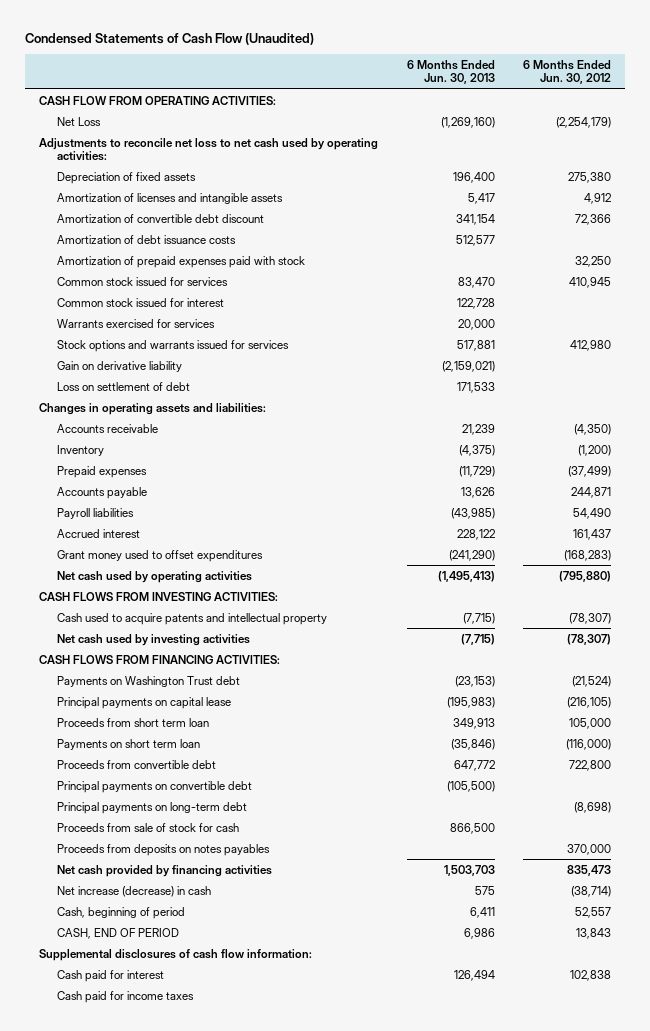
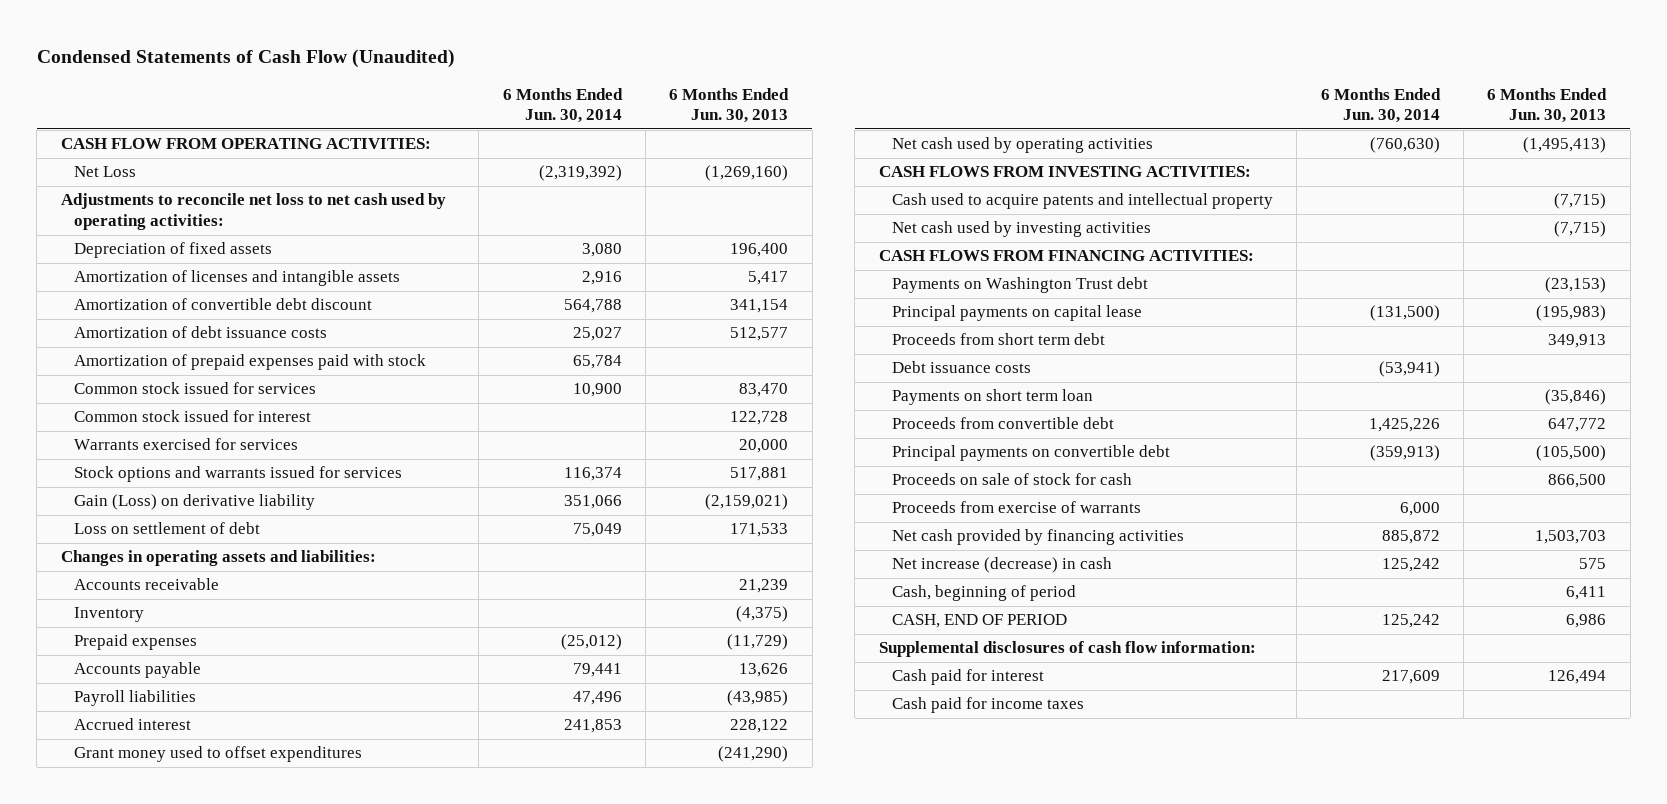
[522,59,611,85] 6 Months Ended Jun. 30, 2012 -> none
none -> [502,87,623,124] 6 Months Ended Jun. 30, 2014
[56,360,182,372] Gain on derivative liability -> [74,494,316,511] Gain (Loss) on derivative liability
[56,717,209,727] Proceeds from short term loan -> [892,333,1106,346] Proceeds from short term debt
none -> [892,361,1032,374] Debt issuance costs
[56,801,247,814] Principal payments on long-term debt -> none
[56,843,270,856] Proceeds from deposits on notes payables -> none
[56,822,239,832] Proceeds from sale of stock for cash -> [892,473,1133,486] Proceeds on sale of stock for cash
none -> [892,501,1142,514] Proceeds from exercise of warrants

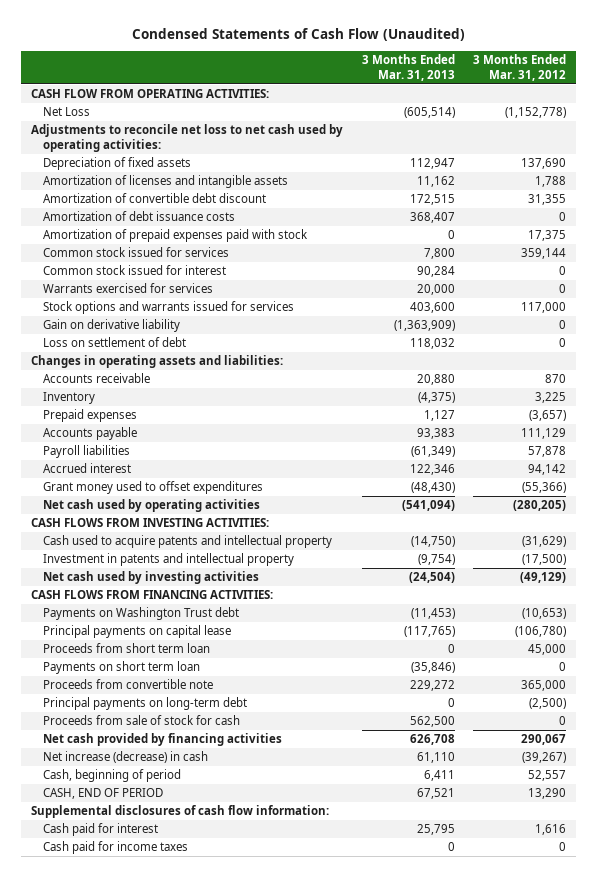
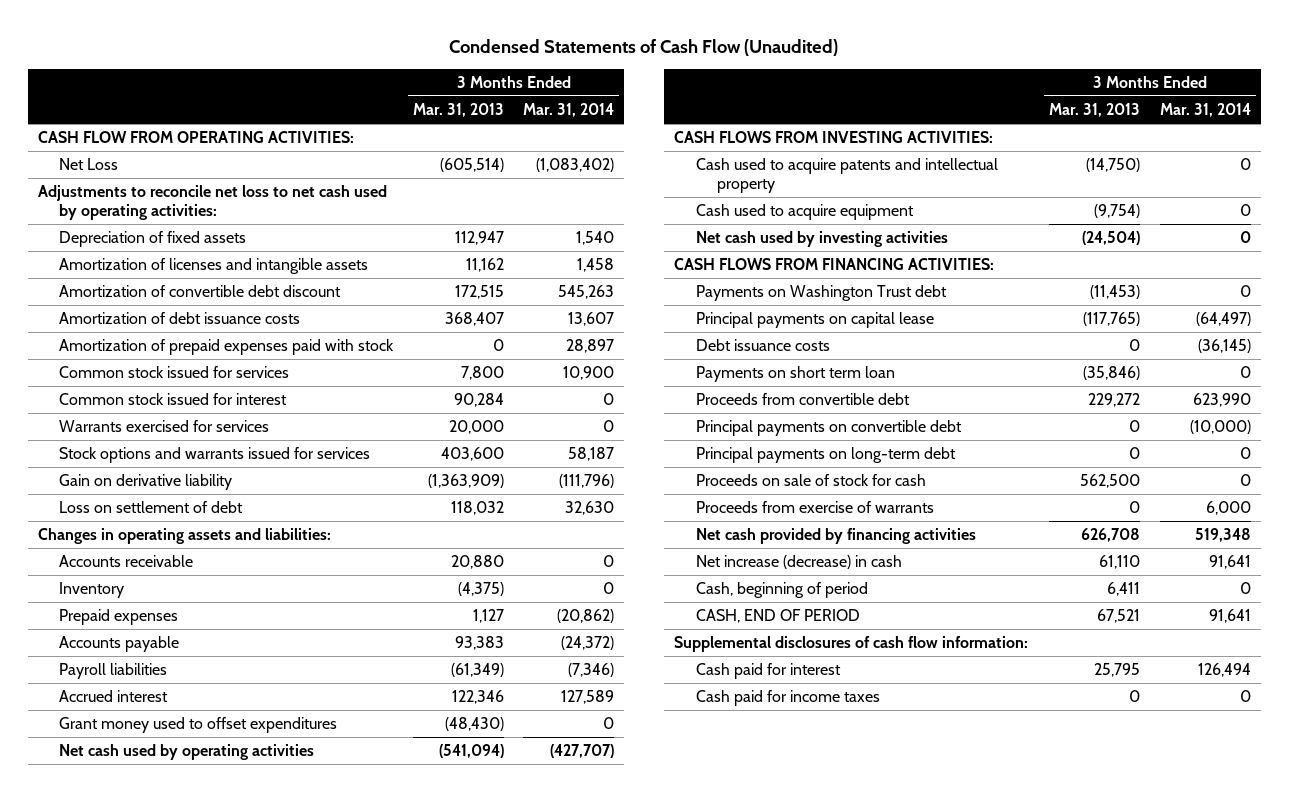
[473,54,567,81] 3 Months Ended Mar. 31, 2012 -> none
none -> [523,103,615,118] Mar. 31, 2014
[43,553,295,567] Investment in patents and intellectual property -> [695,204,914,221] Cash used to acquire equipment
[43,643,211,654] Proceeds from short term loan -> none
none -> [695,339,830,352] Debt issuance costs
[43,679,214,690] Proceeds from convertible note -> [695,393,910,406] Proceeds from convertible debt
none -> [695,420,962,437] Principal payments on convertible debt
[43,715,241,726] Proceeds from sale of stock for cash -> [695,474,926,487] Proceeds on sale of stock for cash
none -> [695,501,934,514] Proceeds from exercise of warrants

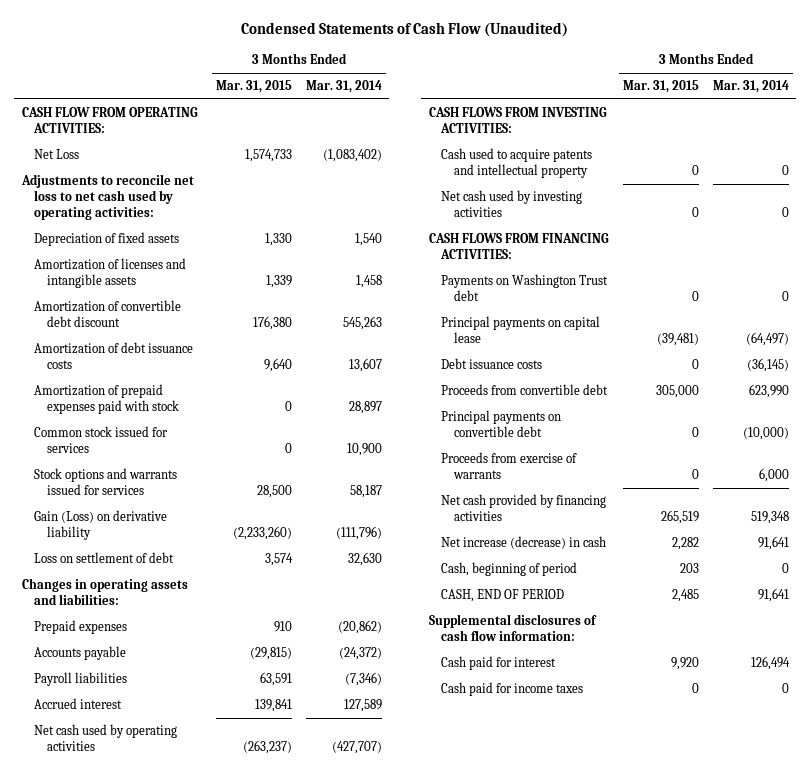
[412,103,504,118] Mar. 31, 2013 -> none
none -> [215,80,292,94] Mar. 31, 2015
[58,393,287,406] Common stock issued for interest -> none
[58,420,269,433] Warrants exercised for services -> none
[58,474,232,491] Gain on derivative liability -> [34,510,168,541] Gain (Loss) on derivative liability
[58,555,193,568] Accounts receivable -> none
[58,582,124,599] Inventory -> none
[58,717,337,734] Grant money used to offset expenditures -> none
[695,204,914,221] Cash used to acquire equipment -> none
[695,366,895,383] Payments on short term loan -> none
[695,447,956,464] Principal payments on long-term debt -> none
[695,474,926,487] Proceeds on sale of stock for cash -> none

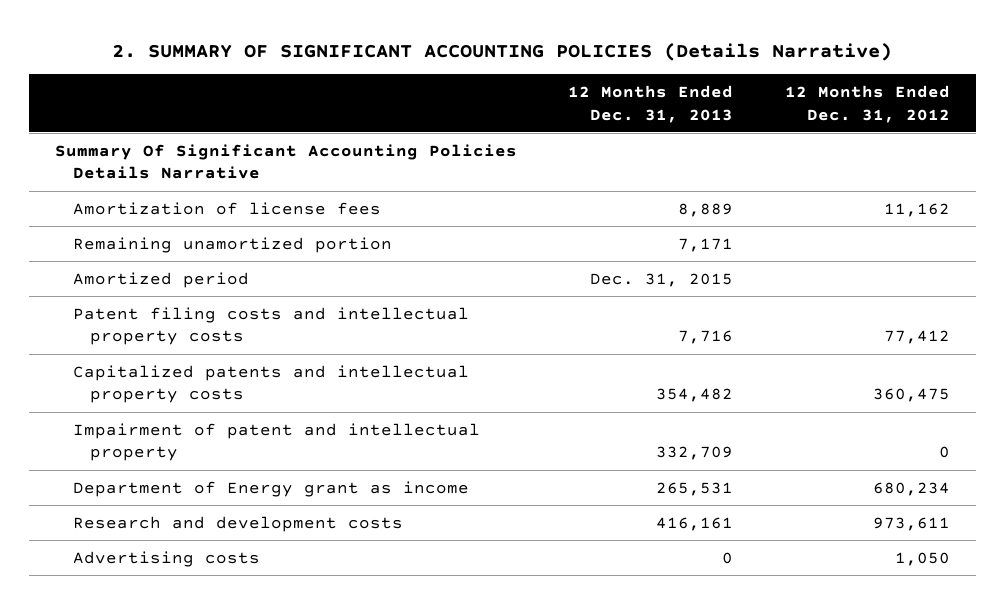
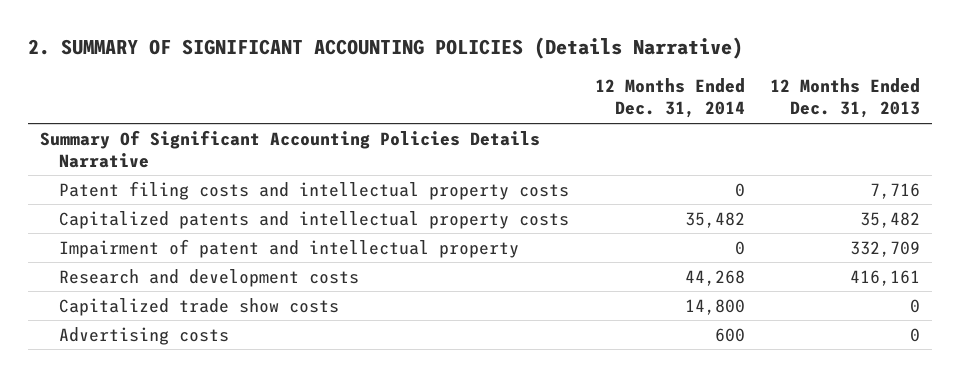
[785,84,951,123] 12 Months Ended Dec. 31, 2012 -> none
none -> [594,78,745,119] 12 Months Ended Dec. 31, 2014
[72,201,381,215] Amortization of license fees -> none
[72,236,392,253] Remaining unamortized portion -> none
[72,271,249,288] Amortized period -> none
[656,388,734,403] 354,482 -> [859,211,920,228] 35,482
[72,480,469,497] Department of Energy grant as income -> none
none -> [59,297,340,316] Capitalized trade show costs

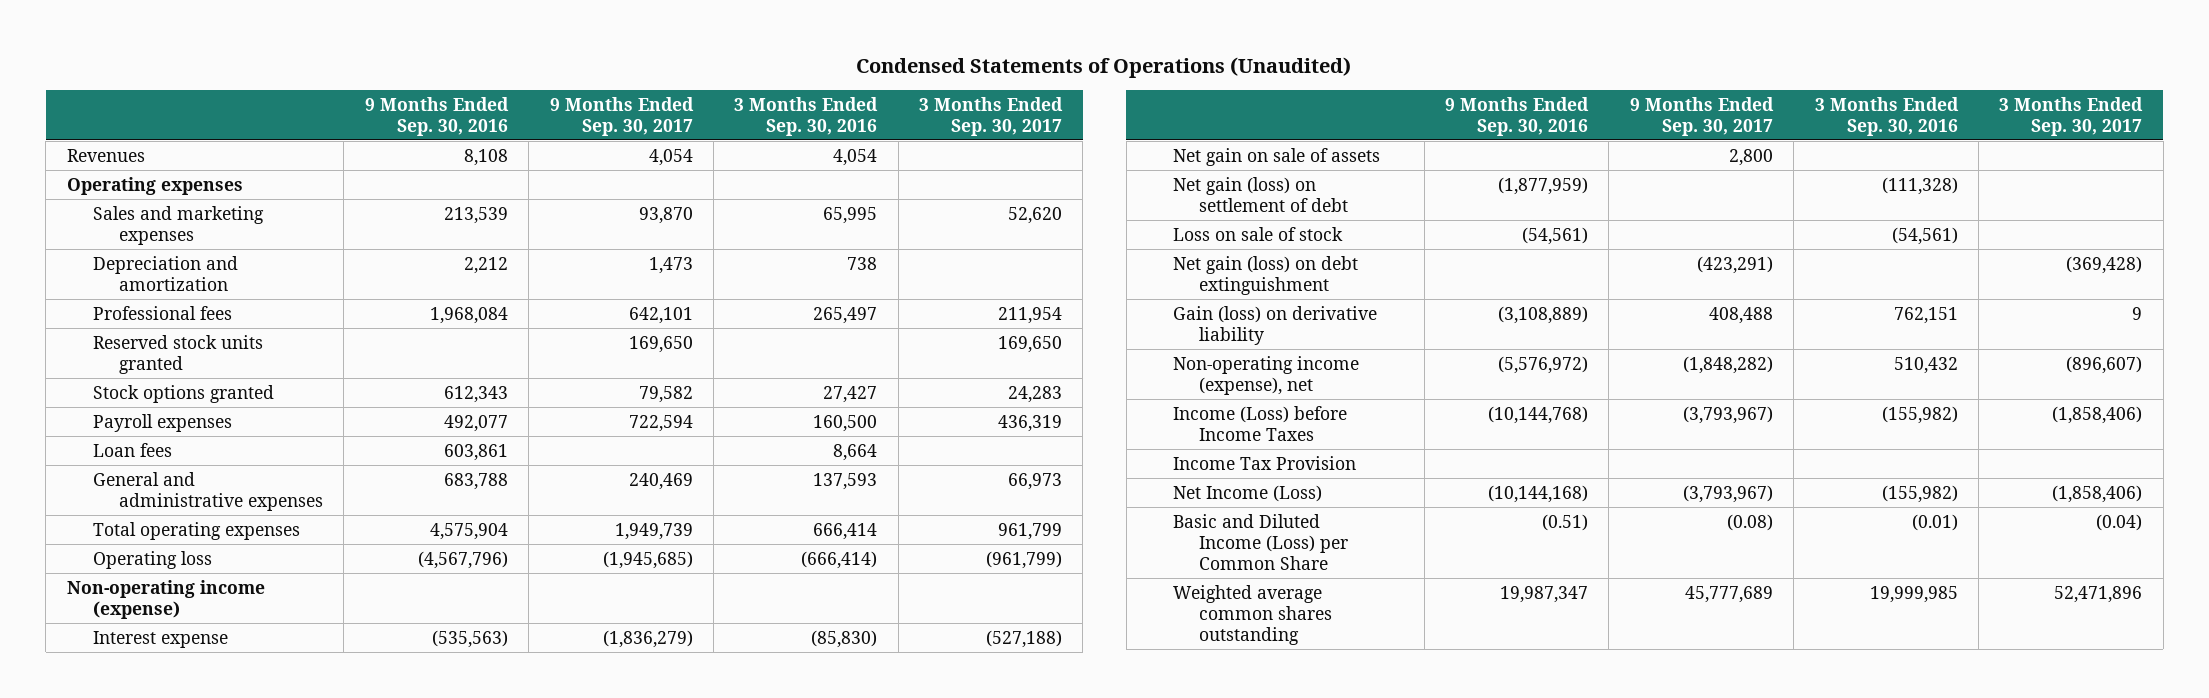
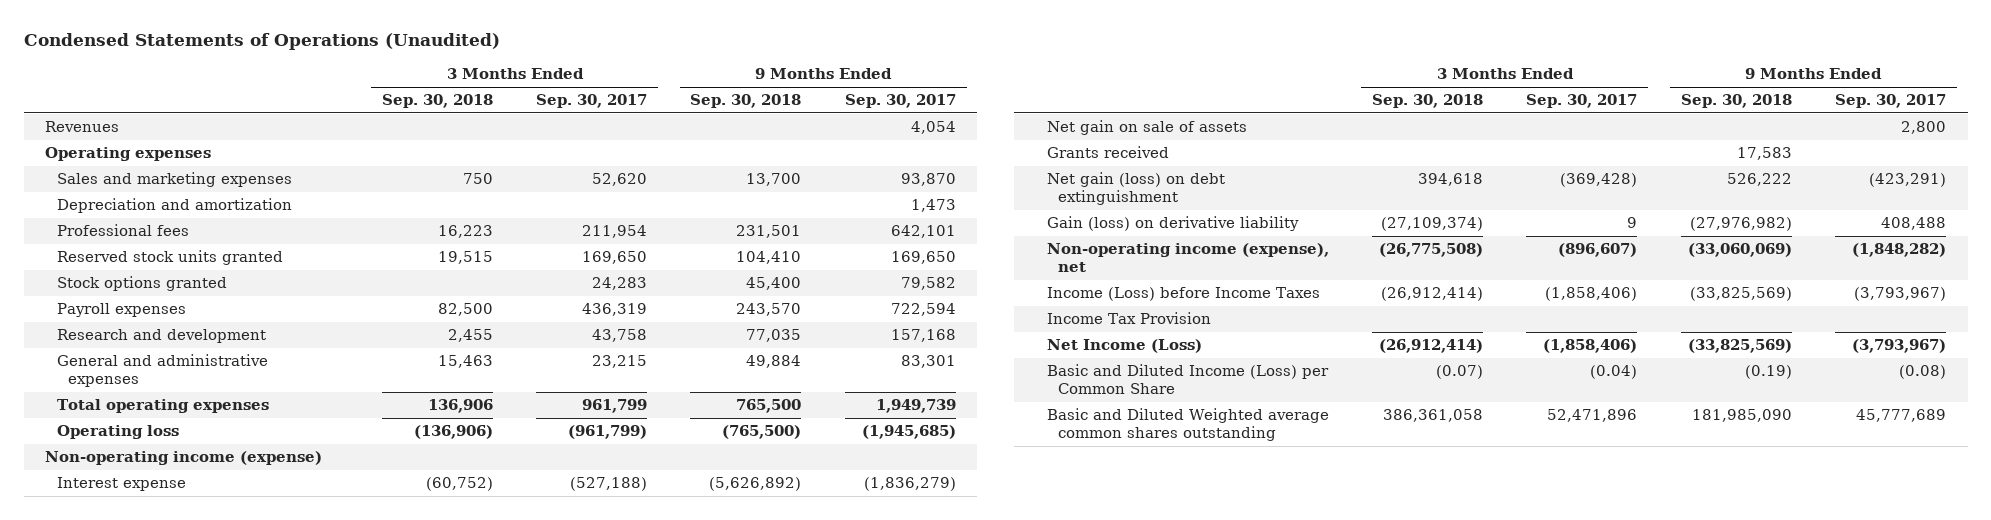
[364,96,509,136] 9 Months Ended Sep. 30, 2016 -> none
[734,96,879,136] 3 Months Ended Sep. 30, 2016 -> none
none -> [381,94,493,109] Sep. 30, 2018
none -> [690,94,802,109] Sep. 30, 2018
[92,442,172,457] Loan fees -> none
none -> [56,329,266,344] Research and development
[628,472,693,490] 240,469 -> [900,355,956,369] 83,301
[1007,472,1062,490] 66,973 -> [592,355,648,369] 23,215
[1173,176,1349,212] Net gain (loss) on settlement of debt -> none
[1173,226,1344,241] Loss on sale of stock -> none
none -> [1046,146,1169,159] Grants received
[1173,584,1333,645] Weighted average common shares outstanding -> [1046,408,1329,442] Basic and Diluted Weighted average common shares outstanding

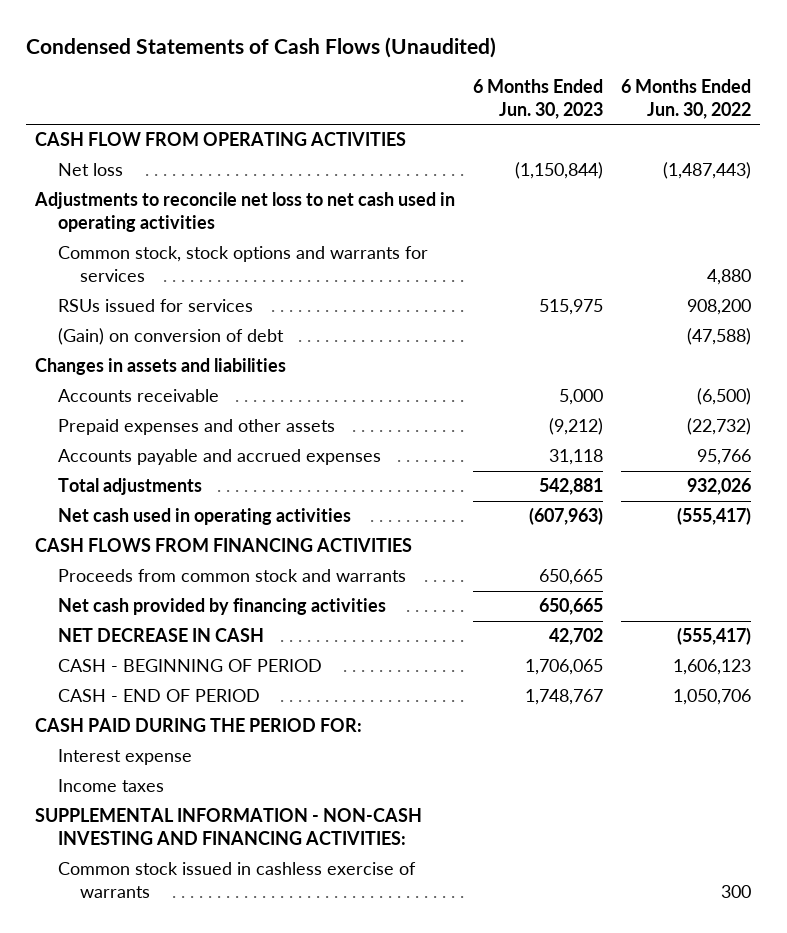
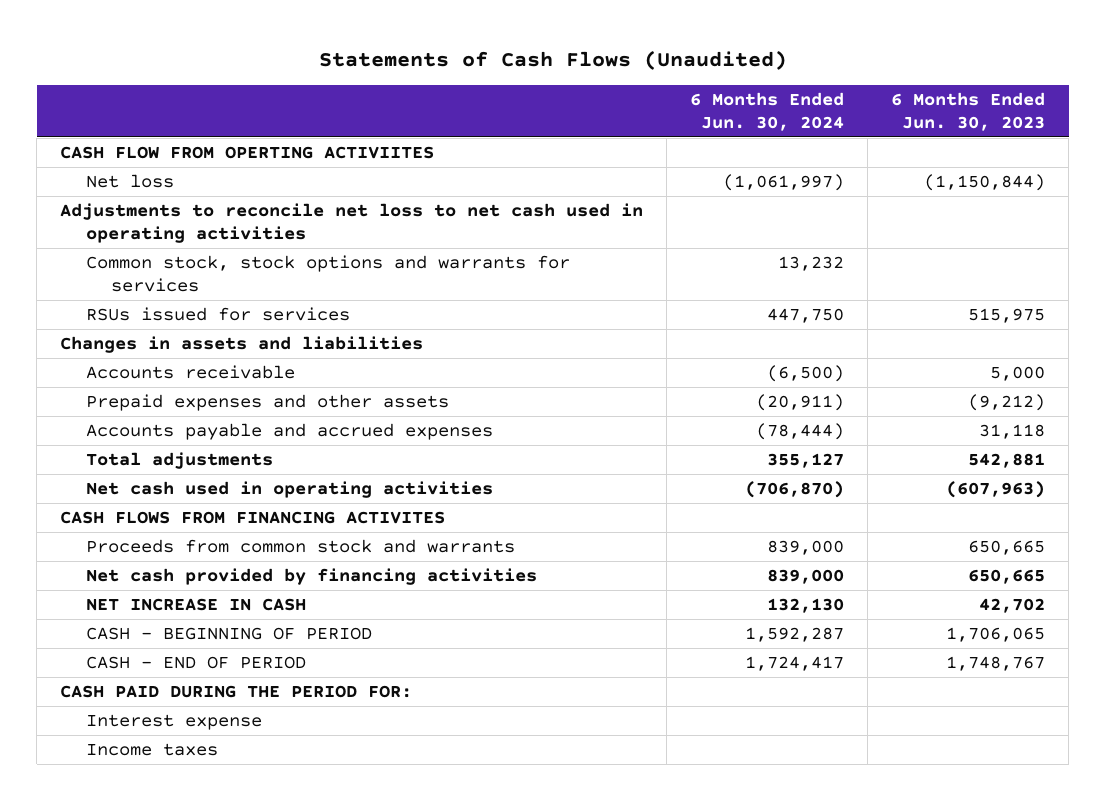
[26,36,497,58] Condensed Statements of Cash Flows (Unaudited) -> [318,50,787,71] Statements of Cash Flows (Unaudited)
[621,78,752,119] 6 Months Ended Jun. 30, 2022 -> none
none -> [690,92,845,132] 6 Months Ended Jun. 30, 2024
[35,132,407,147] CASH FLOW FROM OPERATING ACTIVITIES -> [60,145,435,159] CASH FLOW FROM OPERTING ACTIVIITES
[57,328,284,346] (Gain) on conversion of debt -> none
[35,538,413,553] CASH FLOWS FROM FINANCING ACTIVITIES -> [60,510,446,524] CASH FLOWS FROM FINANCING ACTIVITES
[57,628,264,643] NET DECREASE IN CASH -> [85,597,306,611] NET INCREASE IN CASH
[35,808,423,846] SUPPLEMENTAL INFORMATION - NON-CASH INVESTING AND FINANCING ACTIVITIES: -> none
[57,862,416,899] Common stock issued in cashless exercise of warrants -> none

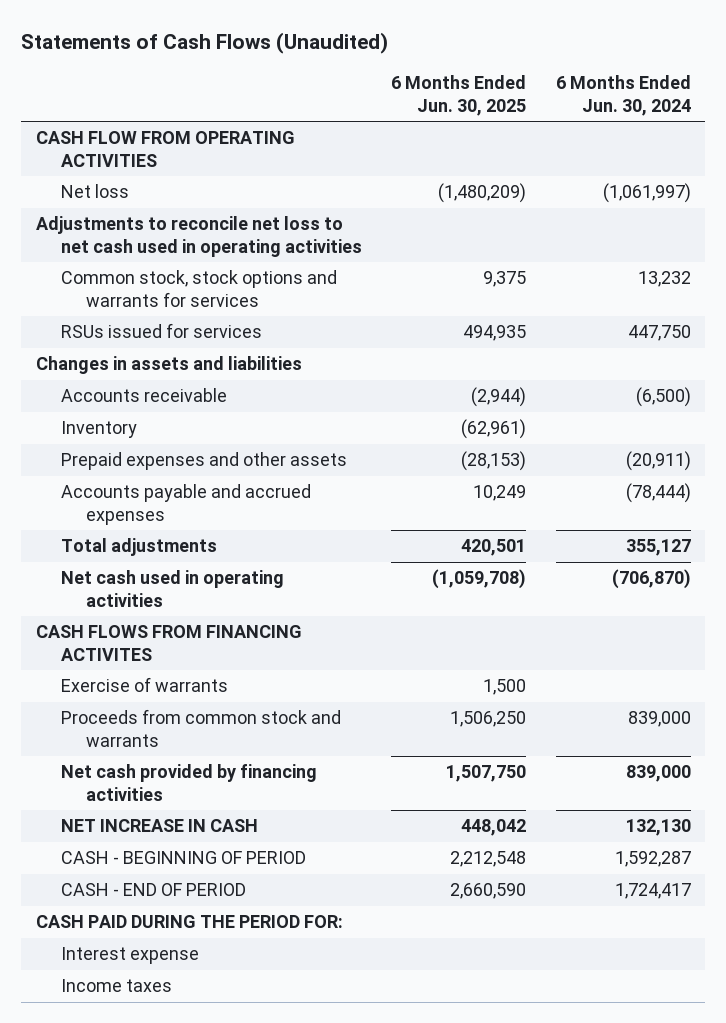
[891,92,1046,132] 6 Months Ended Jun. 30, 2023 -> none
none -> [391,75,527,116] 6 Months Ended Jun. 30, 2025
[60,145,435,159] CASH FLOW FROM OPERTING ACTIVIITES -> [35,131,295,167] CASH FLOW FROM OPERATING ACTIVITIES
none -> [60,421,137,439] Inventory
none -> [60,677,228,693] Exercise of warrants

